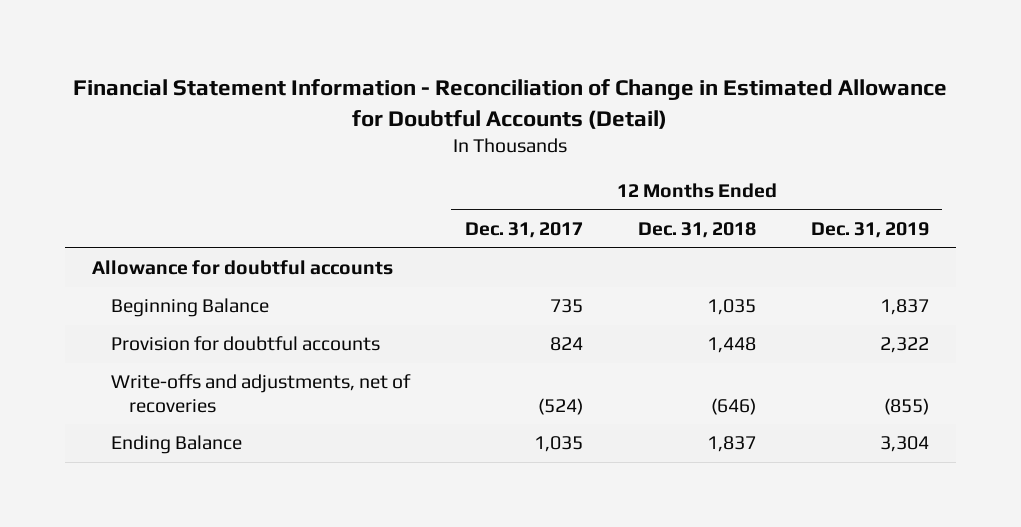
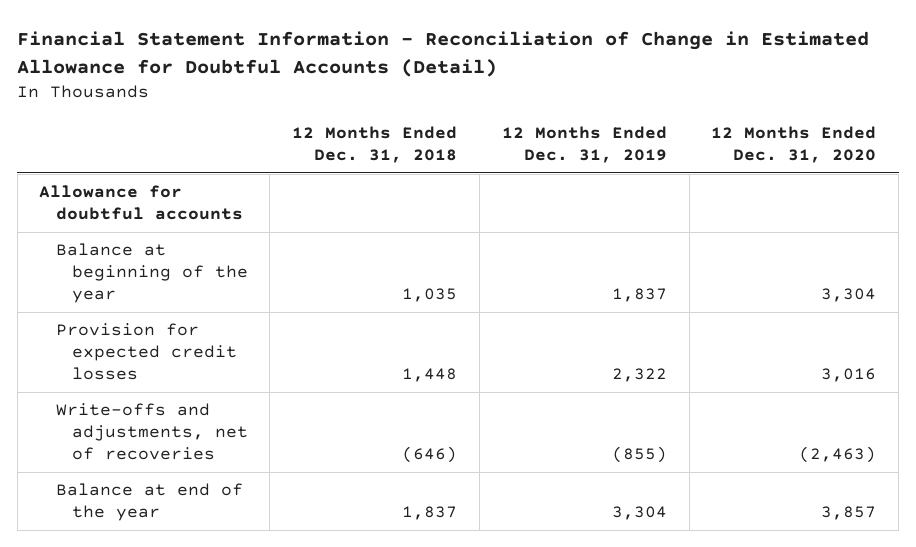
[464,221,583,238] Dec. 31, 2017 -> none
none -> [711,126,877,164] 12 Months Ended Dec. 31, 2020
[110,298,269,318] Beginning Balance -> [55,243,248,304] Balance at beginning of the year
[110,336,380,352] Provision for doubtful accounts -> [55,323,237,381] Provision for expected credit losses
[110,435,242,455] Ending Balance -> [55,483,243,522] Balance at end of the year

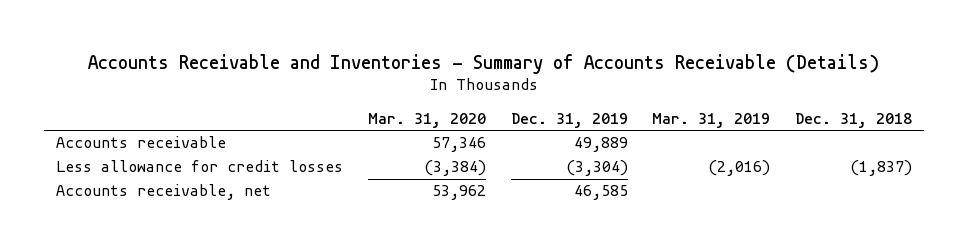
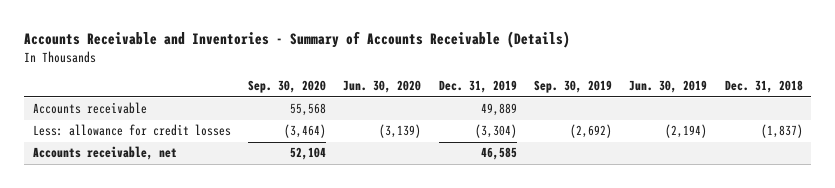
[368,112,487,128] Mar. 31, 2020 -> none
[652,112,771,128] Mar. 31, 2019 -> none
none -> [248,80,327,94] Sep. 30, 2020
none -> [343,80,422,94] Jun. 30, 2020
none -> [533,80,612,94] Sep. 30, 2019
none -> [629,80,708,94] Jun. 30, 2019
[56,160,344,173] Less allowance for credit losses -> [32,124,231,137] Less: allowance for credit losses

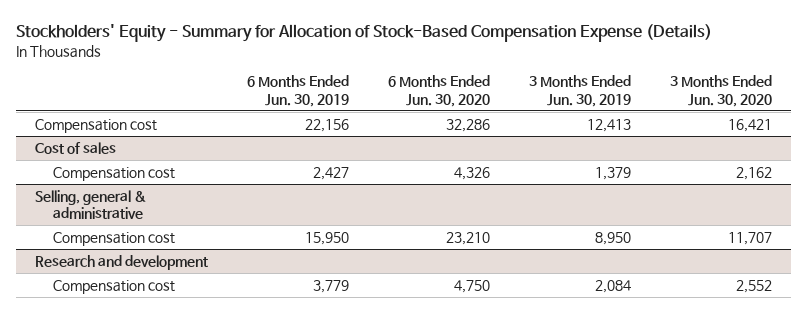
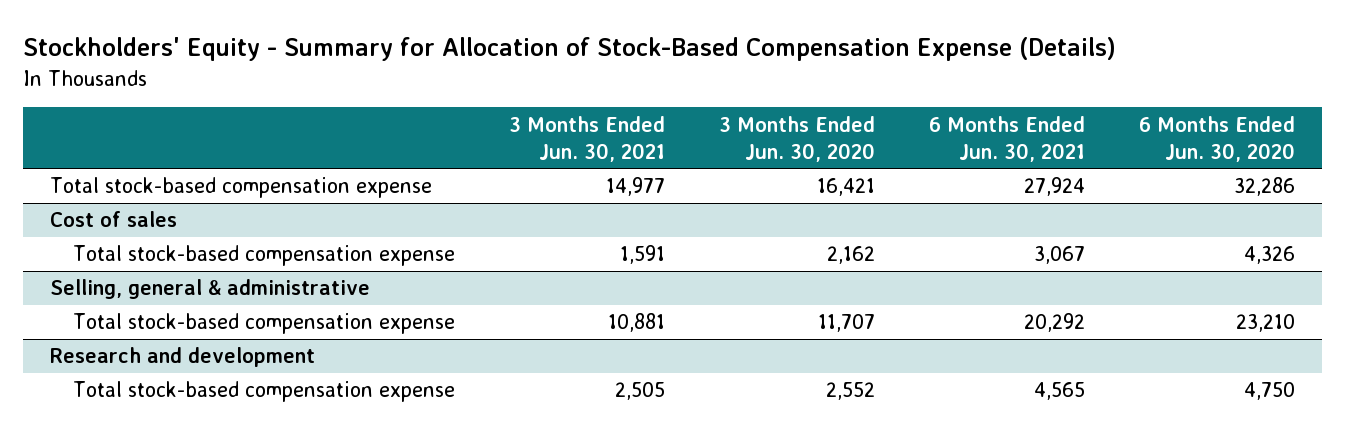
[247,75,350,107] 6 Months Ended Jun. 30, 2019 -> none
[528,75,631,107] 3 Months Ended Jun. 30, 2019 -> none
none -> [508,115,665,162] 3 Months Ended Jun. 30, 2021
none -> [928,115,1085,162] 6 Months Ended Jun. 30, 2021
[35,118,158,133] Compensation cost -> [49,177,432,199] Total stock-based compensation expense
[53,166,176,181] Compensation cost -> [72,245,455,267] Total stock-based compensation expense
[53,231,176,246] Compensation cost -> [72,313,455,335] Total stock-based compensation expense
[53,279,176,294] Compensation cost -> [72,381,455,403] Total stock-based compensation expense

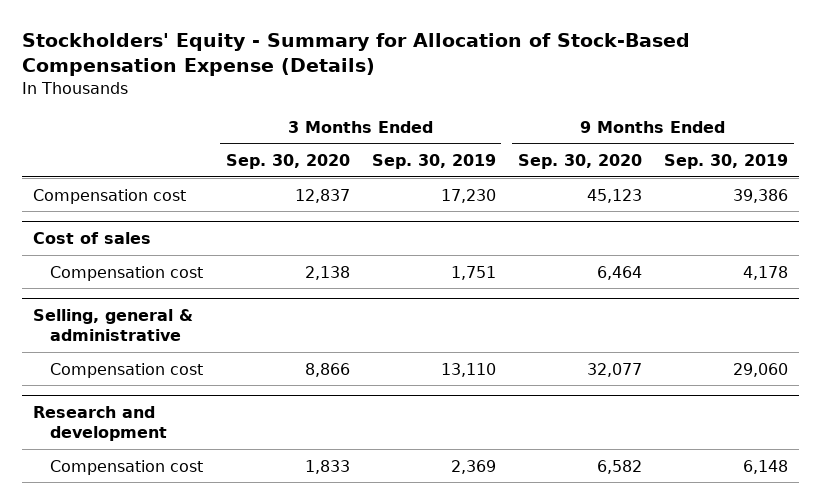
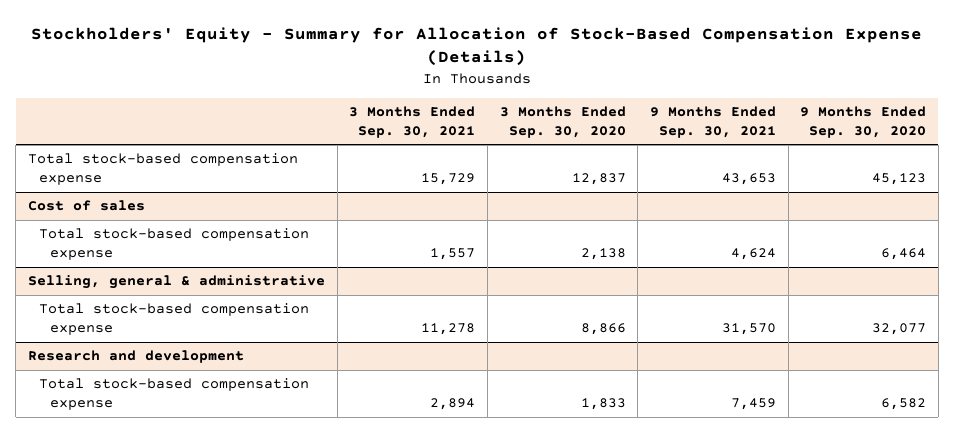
[371,153,496,169] Sep. 30, 2019 -> none
[664,153,789,169] Sep. 30, 2019 -> none
none -> [349,105,476,139] 3 Months Ended Sep. 30, 2021
none -> [649,105,776,139] 9 Months Ended Sep. 30, 2021
[33,188,187,204] Compensation cost -> [27,153,298,186] Total stock-based compensation expense
[50,265,204,281] Compensation cost -> [38,228,309,261] Total stock-based compensation expense
[50,362,204,378] Compensation cost -> [38,303,309,336] Total stock-based compensation expense
[50,459,204,475] Compensation cost -> [38,378,309,411] Total stock-based compensation expense

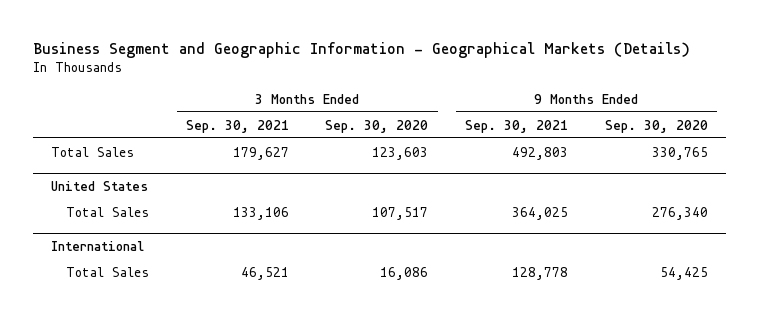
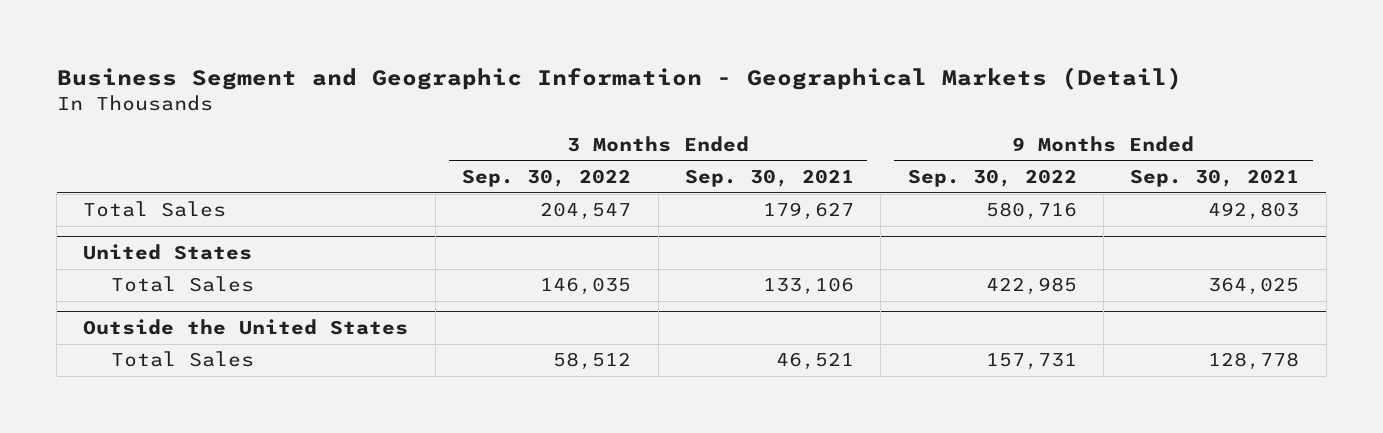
[32,41,690,58] Business Segment and Geographic Information - Geographical Markets (Details) -> [56,67,1182,91] Business Segment and Geographic Information - Geographical Markets (Detail)
[325,119,429,133] Sep. 30, 2020 -> none
[604,119,708,133] Sep. 30, 2020 -> none
none -> [462,169,632,188] Sep. 30, 2022
none -> [907,169,1077,188] Sep. 30, 2022
[51,240,145,251] International -> [83,319,409,336] Outside the United States

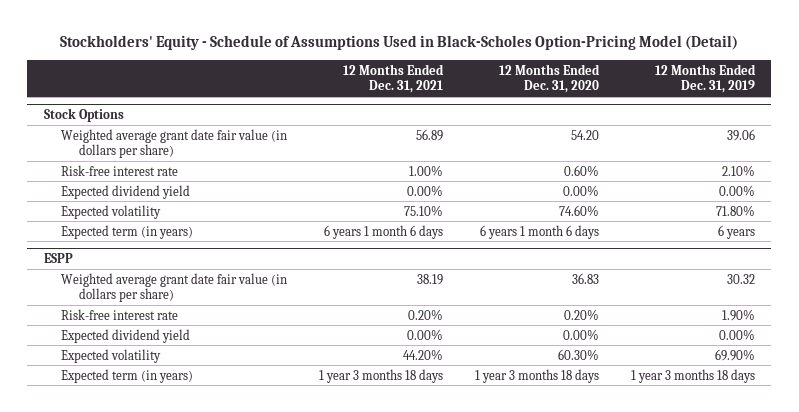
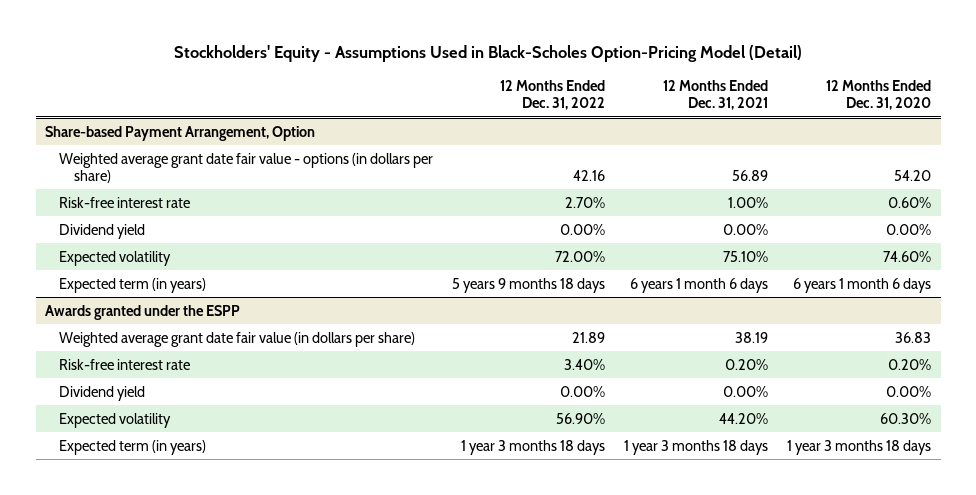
[60,35,739,51] Stockholders' Equity - Schedule of Assumptions Used in Black-Scholes Option-Pricing Model (Detail) -> [174,45,803,63] Stockholders' Equity - Assumptions Used in Black-Scholes Option-Pricing Model (Detail)
[655,63,757,94] 12 Months Ended Dec. 31, 2019 -> none
none -> [500,80,606,111] 12 Months Ended Dec. 31, 2022
[43,108,124,123] Stock Options -> [45,125,316,141] Share-based Payment Arrangement, Option
[61,128,288,159] Weighted average grant date fair value (in dollars per share) -> [59,152,434,183] Weighted average grant date fair value - options (in dollars per share)
[61,184,191,199] Expected dividend yield -> [59,223,146,239] Dividend yield
[43,253,73,264] ESPP -> [45,304,241,320] Awards granted under the ESPP
[61,328,191,343] Expected dividend yield -> [59,385,146,401] Dividend yield

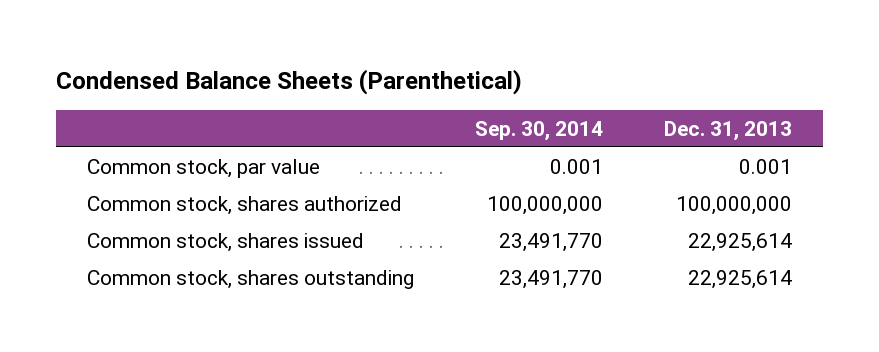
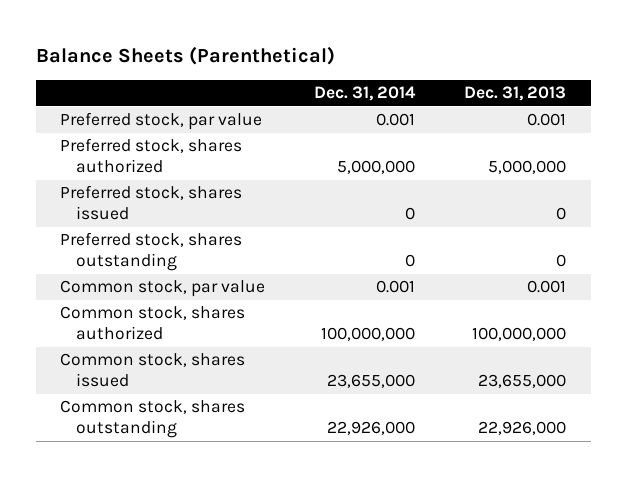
[55,68,522,95] Condensed Balance Sheets (Parenthetical) -> [35,46,335,66] Balance Sheets (Parenthetical)
[475,120,604,141] Sep. 30, 2014 -> none
none -> [314,86,417,102] Dec. 31, 2014
none -> [60,112,263,131] Preferred stock, par value
none -> [60,138,243,174] Preferred stock, shares authorized
none -> [60,185,243,221] Preferred stock, shares issued
none -> [60,232,243,272] Preferred stock, shares outstanding
[688,233,793,253] 22,925,614 -> [478,374,567,389] 23,655,000
[688,270,793,290] 22,925,614 -> [478,421,567,436] 22,926,000

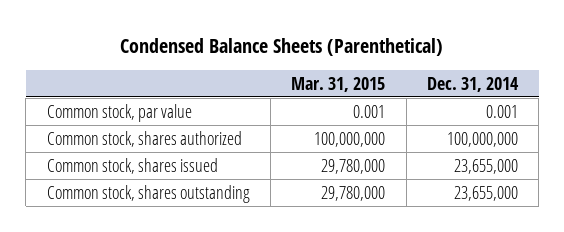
[35,46,335,66] Balance Sheets (Parenthetical) -> [120,37,444,56] Condensed Balance Sheets (Parenthetical)
[464,86,567,102] Dec. 31, 2013 -> none
none -> [291,76,386,92] Mar. 31, 2015
[60,112,263,131] Preferred stock, par value -> none
[60,138,243,174] Preferred stock, shares authorized -> none
[60,185,243,221] Preferred stock, shares issued -> none
[60,232,243,272] Preferred stock, shares outstanding -> none
[327,421,416,436] 22,926,000 -> [453,185,518,201] 23,655,000

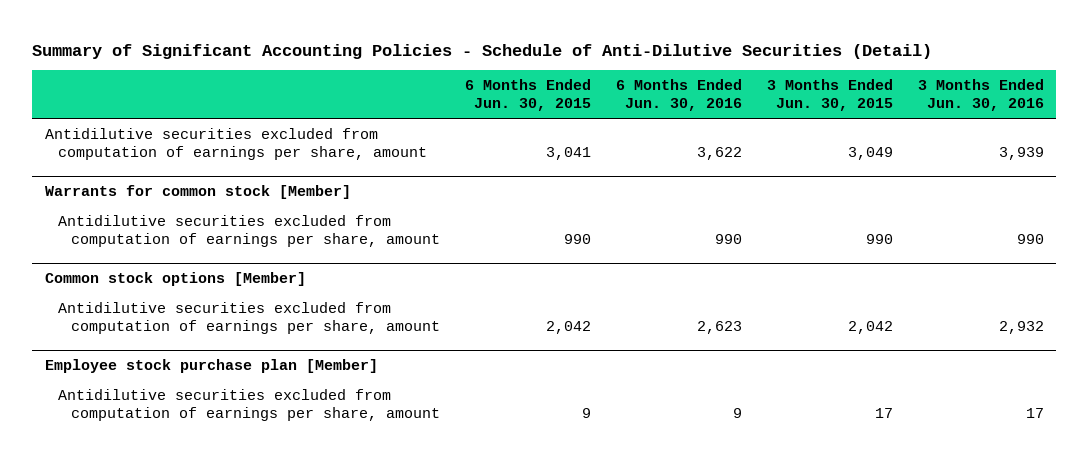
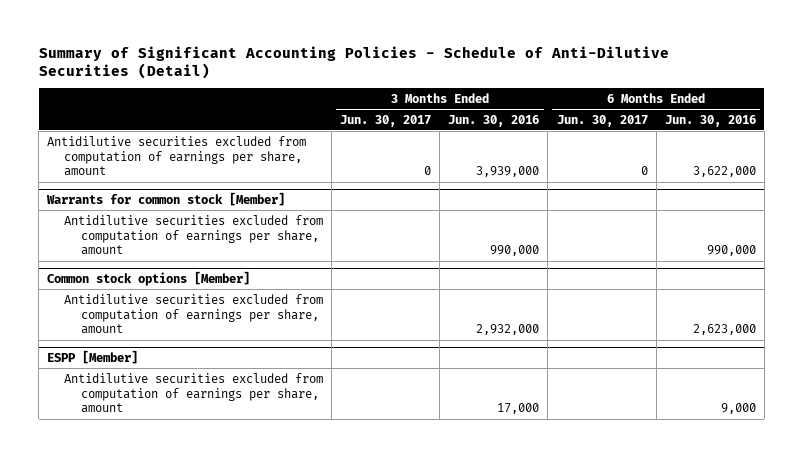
[465,79,592,112] 6 Months Ended Jun. 30, 2015 -> none
[766,79,893,112] 3 Months Ended Jun. 30, 2015 -> none
none -> [340,114,432,127] Jun. 30, 2017
none -> [556,114,648,127] Jun. 30, 2017
[696,146,742,160] 3,622 -> [692,166,756,178] 3,622,000
[998,146,1044,160] 3,939 -> [476,166,540,178] 3,939,000
[714,233,742,244] 990 -> [706,245,756,257] 990,000
[1016,233,1044,244] 990 -> [490,245,540,257] 990,000
[696,320,742,334] 2,623 -> [692,324,756,336] 2,623,000
[998,320,1044,334] 2,932 -> [476,324,540,336] 2,932,000
[44,358,378,373] Employee stock purchase plan [Member] -> [47,350,139,365] ESPP [Member]
[732,407,742,418] 9 -> [720,403,756,415] 9,000
[1025,407,1044,418] 17 -> [497,403,540,415] 17,000

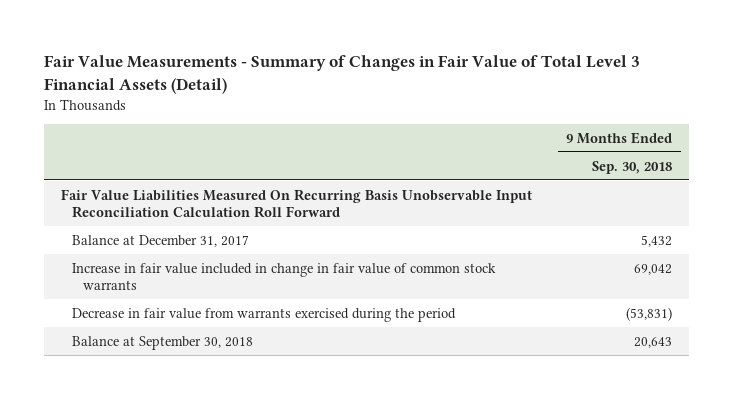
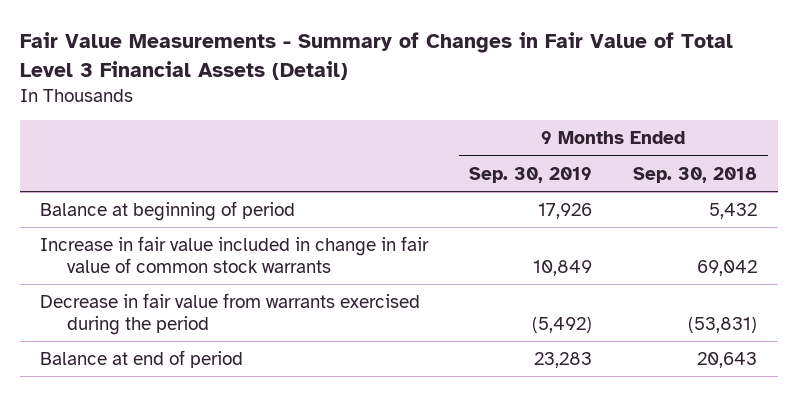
none -> [469,166,593,183] Sep. 30, 2019
[61,188,533,219] Fair Value Liabilities Measured On Recurring Basis Unobservable Input Reconciliation Calculation Roll Forward -> none
[72,234,250,247] Balance at December 31, 2017 -> [40,200,296,221] Balance at beginning of period
[72,335,254,350] Balance at September 30, 2018 -> [40,349,244,368] Balance at end of period

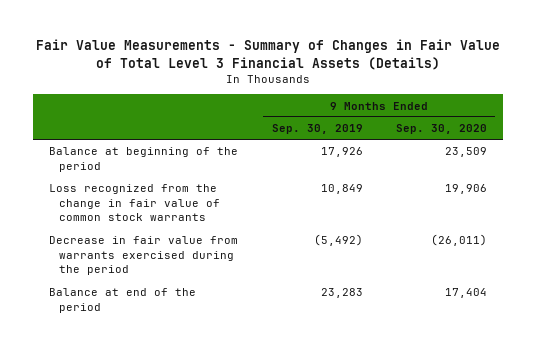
[19,32,733,80] Fair Value Measurements - Summary of Changes in Fair Value of Total Level 3 Financial Assets (Detail) -> [36,39,501,70] Fair Value Measurements - Summary of Changes in Fair Value of Total Level 3 Financial Assets (Details)
[633,166,758,183] Sep. 30, 2018 -> none
none -> [395,124,487,135] Sep. 30, 2020
[40,200,296,221] Balance at beginning of period -> [49,147,239,172] Balance at beginning of the period
[40,235,430,273] Increase in fair value included in change in fair value of common stock warrants -> [49,184,221,222] Loss recognized from the change in fair value of common stock warrants
[40,349,244,368] Balance at end of period -> [49,288,197,313] Balance at end of the period

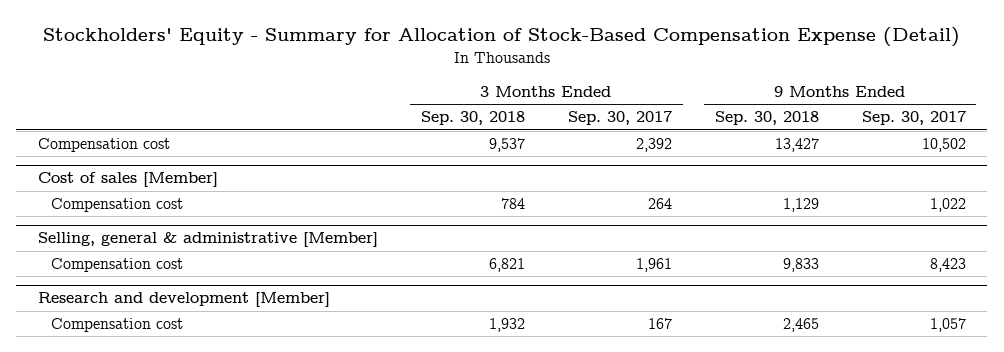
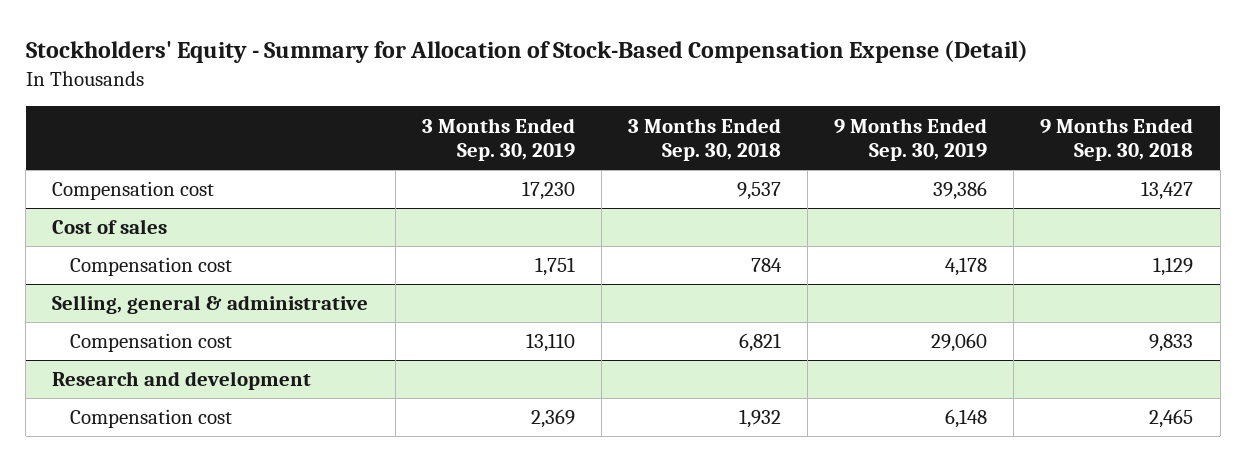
[567,111,672,126] Sep. 30, 2017 -> none
[861,111,966,126] Sep. 30, 2017 -> none
none -> [421,117,575,161] 3 Months Ended Sep. 30, 2019
none -> [834,117,988,161] 9 Months Ended Sep. 30, 2019
[37,172,218,188] Cost of sales [Member] -> [52,219,168,235] Cost of sales
[37,232,378,248] Selling, general & administrative [Member] -> [52,295,369,315] Selling, general & administrative
[37,292,330,308] Research and development [Member] -> [52,371,312,391] Research and development

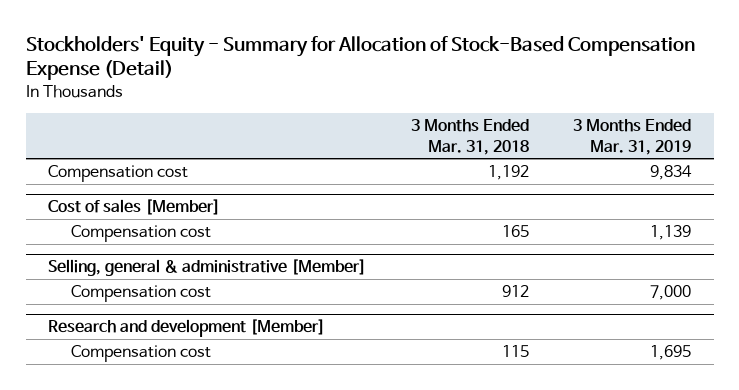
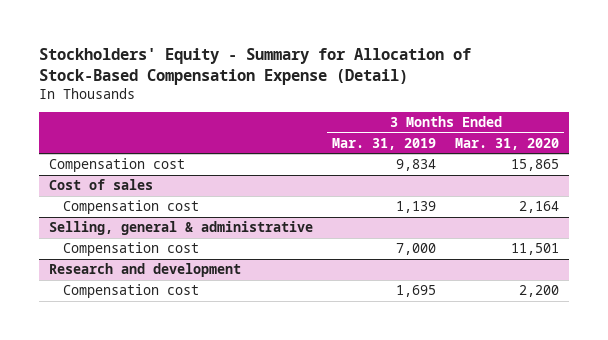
[410,119,529,155] 3 Months Ended Mar. 31, 2018 -> none
none -> [455,137,560,150] Mar. 31, 2020
[48,199,221,216] Cost of sales [Member] -> [48,179,153,191] Cost of sales
[48,259,367,277] Selling, general & administrative [Member] -> [48,221,313,236] Selling, general & administrative
[48,319,326,338] Research and development [Member] -> [48,263,241,278] Research and development

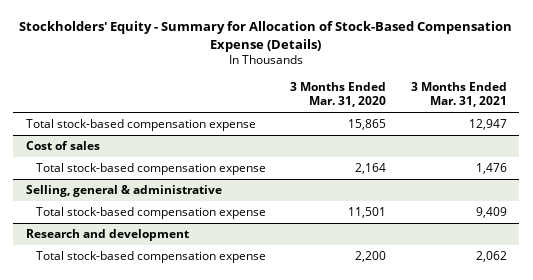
[39,47,472,85] Stockholders' Equity - Summary for Allocation of Stock-Based Compensation Expense (Detail) -> [19,21,513,52] Stockholders' Equity - Summary for Allocation of Stock-Based Compensation Expense (Details)
[332,137,437,150] Mar. 31, 2019 -> none
none -> [411,82,508,108] 3 Months Ended Mar. 31, 2021
[48,158,185,173] Compensation cost -> [25,119,256,132] Total stock-based compensation expense
[63,200,200,215] Compensation cost -> [35,163,266,176] Total stock-based compensation expense
[63,242,200,257] Compensation cost -> [35,207,266,220] Total stock-based compensation expense
[63,284,200,299] Compensation cost -> [35,251,266,264] Total stock-based compensation expense

